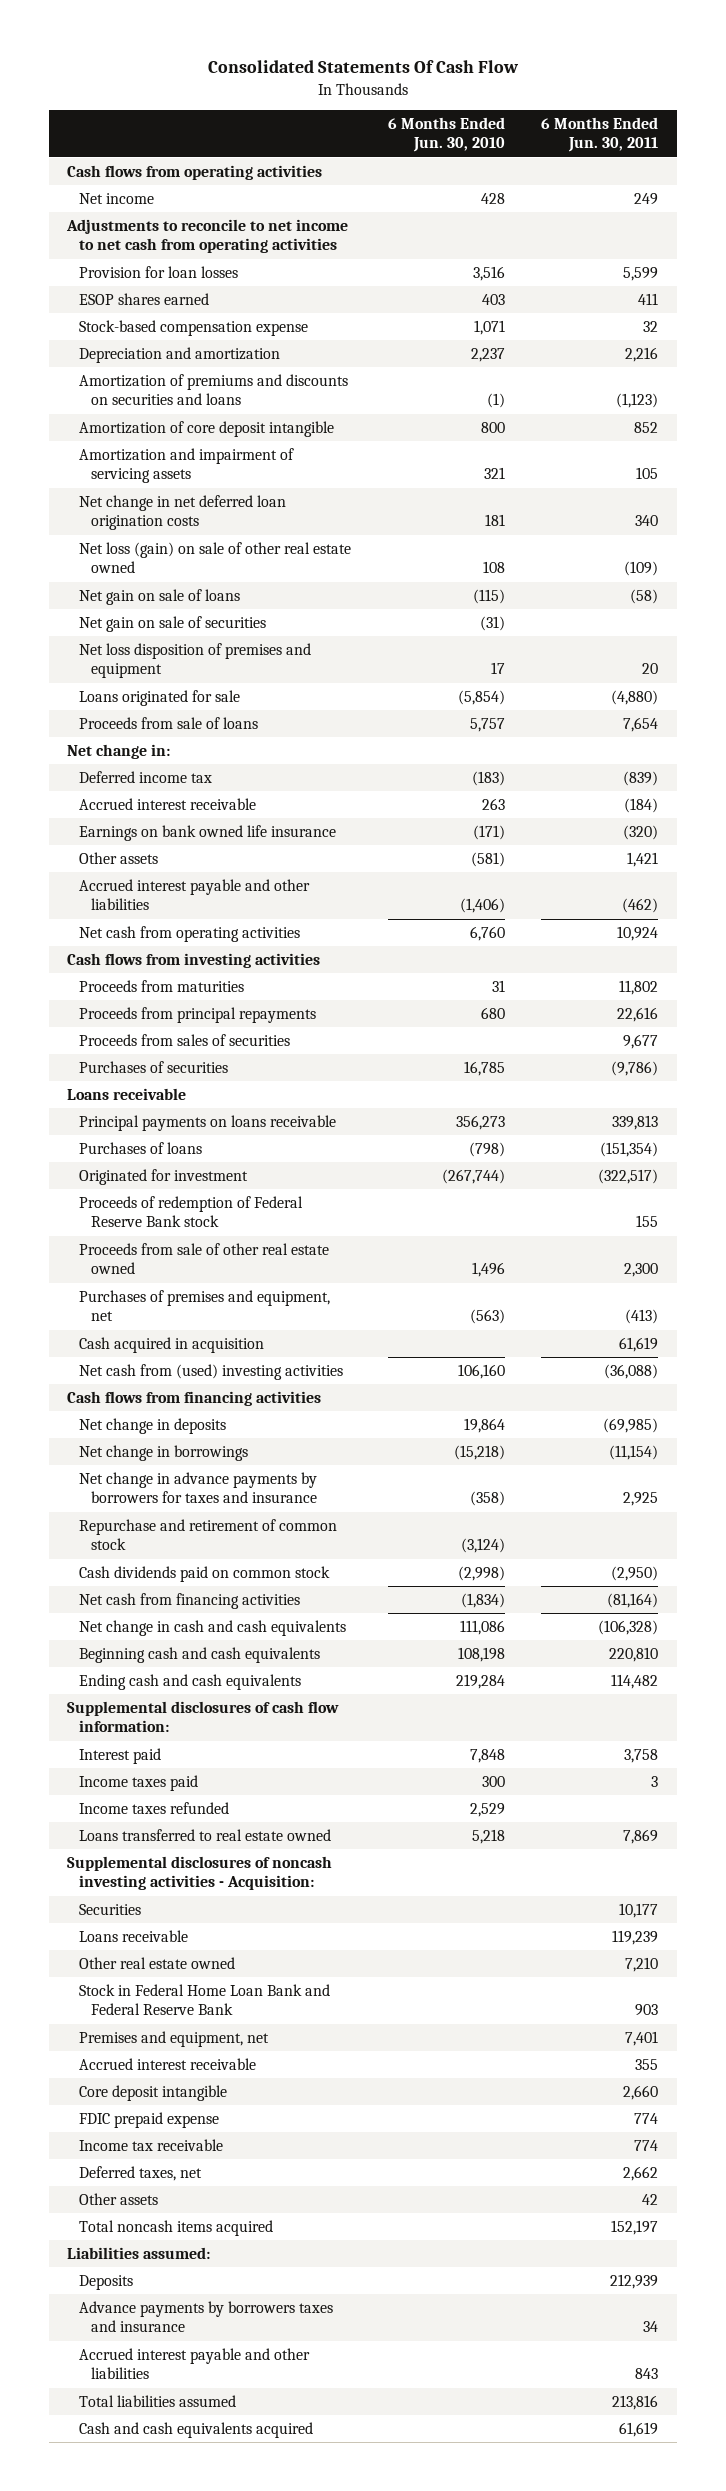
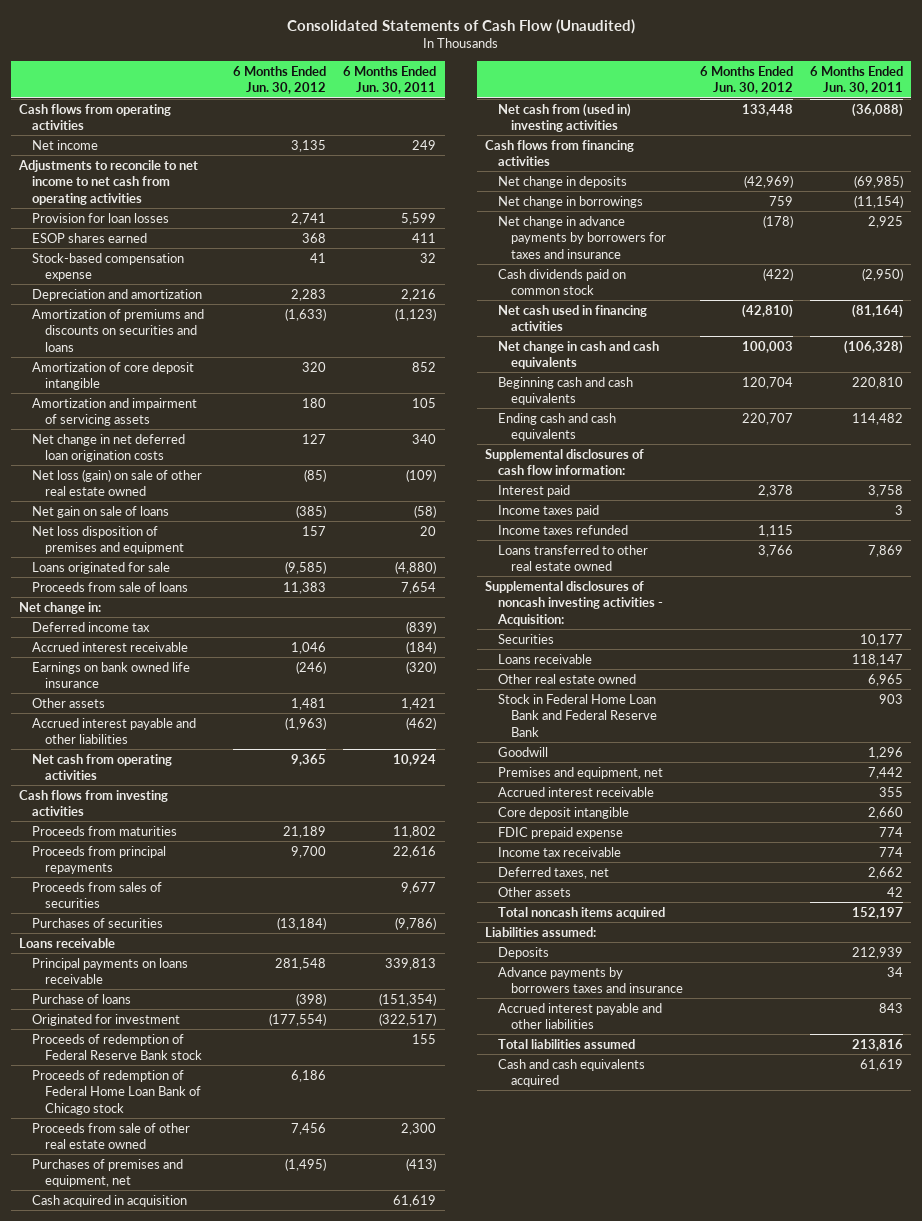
[207,60,519,74] Consolidated Statements Of Cash Flow -> [286,18,635,34] Consolidated Statements of Cash Flow (Unaudited)
[387,117,505,153] 6 Months Ended Jun. 30, 2010 -> none
none -> [233,65,327,95] 6 Months Ended Jun. 30, 2012
[79,616,267,633] Net gain on sale of securities -> none
[79,1142,203,1155] Purchases of loans -> [31,993,131,1004] Purchase of loans
none -> [31,1069,201,1115] Proceeds of redemption of Federal Home Loan Bank of Chicago stock
[79,1364,344,1381] Net cash from (used) investing activities -> [498,102,632,133] Net cash from (used in) investing activities
[79,1519,338,1551] Repurchase and retirement of common stock -> none
[79,1593,301,1610] Net cash from financing activities -> [498,304,648,332] Net cash used in financing activities
[79,1829,332,1842] Loans transferred to real estate owned -> [498,544,649,572] Loans transferred to other real estate owned
[612,1930,659,1946] 119,239 -> [851,653,903,666] 118,147
[625,1957,659,1973] 7,210 -> [867,673,903,686] 6,965
none -> [498,746,549,757] Goodwill
[625,2031,659,2047] 7,401 -> [867,766,903,779] 7,442

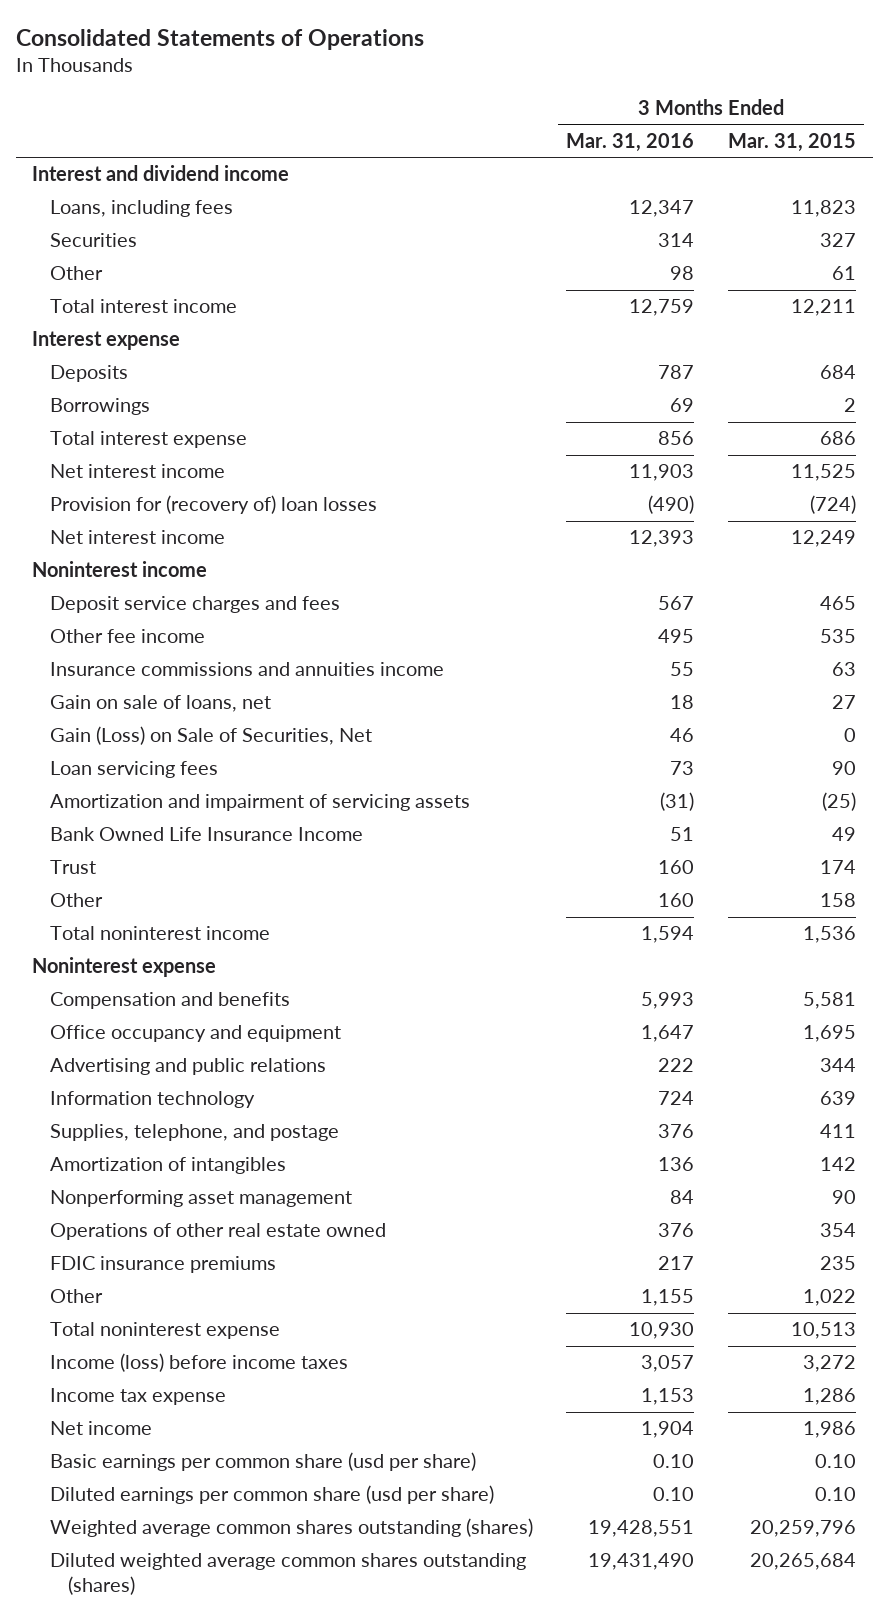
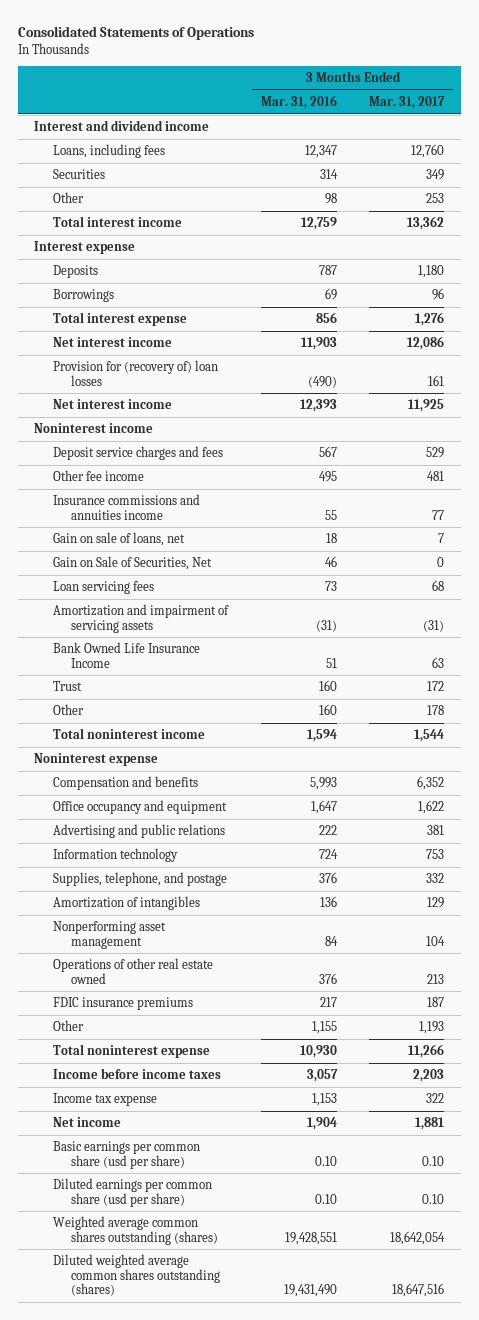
[727,132,856,152] Mar. 31, 2015 -> none
none -> [369,96,446,110] Mar. 31, 2017
[50,726,373,746] Gain (Loss) on Sale of Securities, Net -> [52,556,212,571] Gain on Sale of Securities, Net
[50,1353,349,1373] Income (loss) before income taxes -> [52,1068,221,1080] Income before income taxes

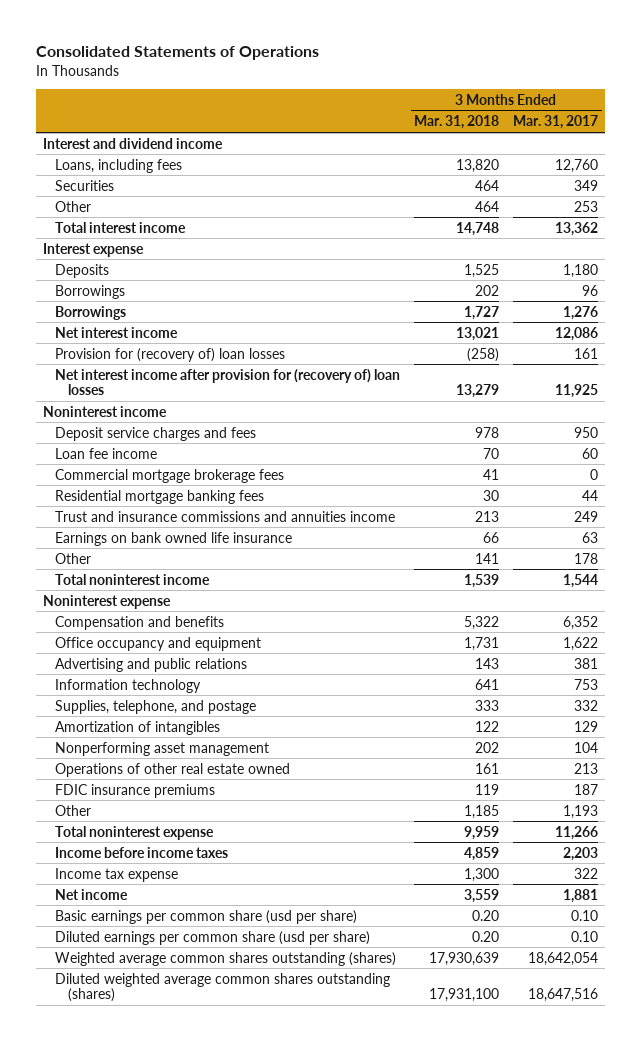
[260,95,337,110] Mar. 31, 2016 -> none
none -> [414,115,500,130] Mar. 31, 2018
[52,312,187,327] Total interest expense -> [55,305,127,320] Borrowings
[52,399,172,410] Net interest income -> [55,368,401,396] Net interest income after provision for (recovery of) loan losses
[52,532,185,547] Gain on sale of loans, net -> none
[52,556,212,571] Gain on Sale of Securities, Net -> none
[52,581,154,595] Loan servicing fees -> none
[52,604,229,633] Amortization and impairment of servicing assets -> none
[52,681,82,692] Trust -> none
[426,447,445,459] 529 -> [574,426,599,438] 950
[52,470,144,482] Other fee income -> [55,447,158,459] Loan fee income
[427,471,445,482] 481 -> [582,447,599,459] 60
none -> [55,468,285,483] Commercial mortgage brokerage fees
none -> [55,489,265,504] Residential mortgage banking fees
[52,494,200,520] Insurance commissions and annuities income -> [55,510,396,522] Trust and insurance commissions and annuities income
[432,509,445,520] 77 -> [574,510,599,522] 249
[52,642,200,668] Bank Owned Life Insurance Income -> [55,531,293,546] Earnings on bank owned life insurance

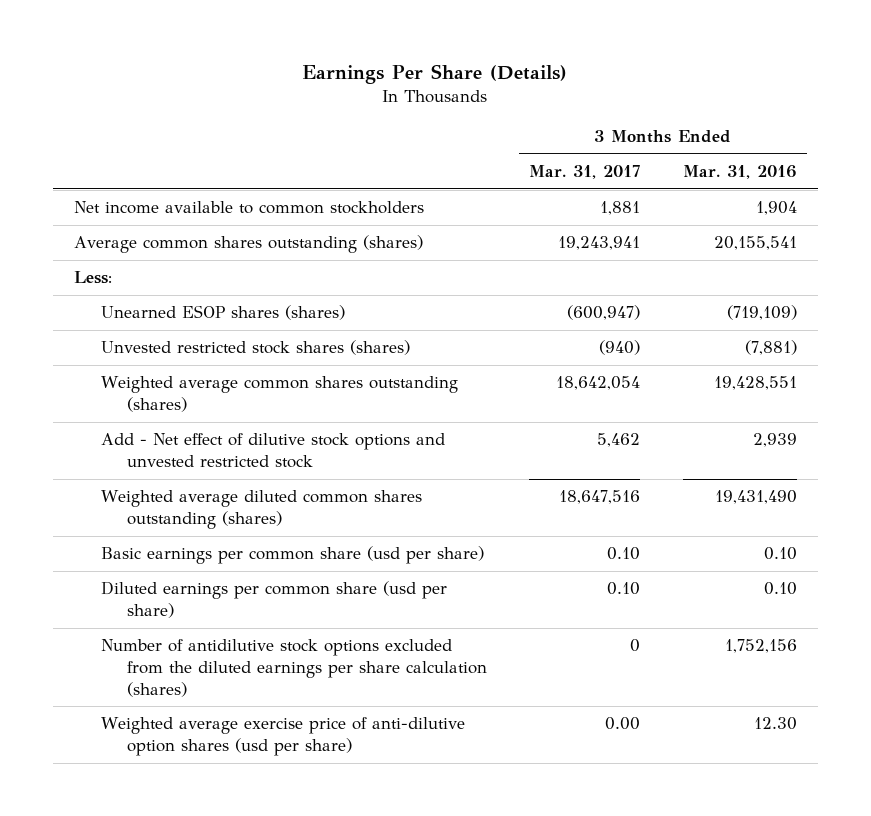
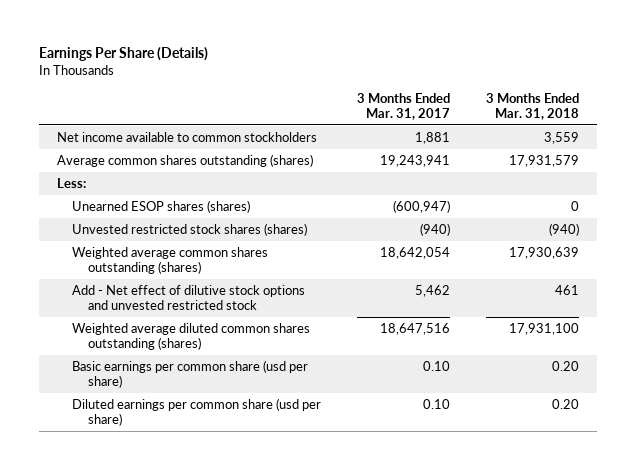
[682,165,797,180] Mar. 31, 2016 -> none
none -> [485,93,579,120] 3 Months Ended Mar. 31, 2018
[100,639,488,697] Number of antidilutive stock options excluded from the diluted earnings per share calculation (shares) -> none
[100,717,465,756] Weighted average exercise price of anti-dilutive option shares (usd per share) -> none

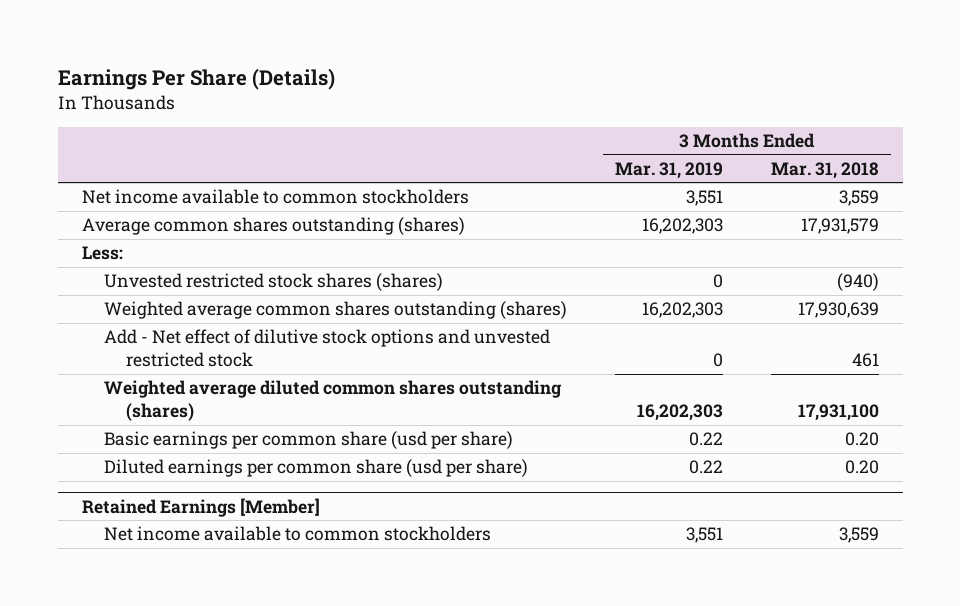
[357,93,451,120] 3 Months Ended Mar. 31, 2017 -> none
none -> [614,161,723,179] Mar. 31, 2019
[72,200,251,214] Unearned ESOP shares (shares) -> none
none -> [81,497,320,517] Retained Earnings [Member]
none -> [103,526,491,542] Net income available to common stockholders

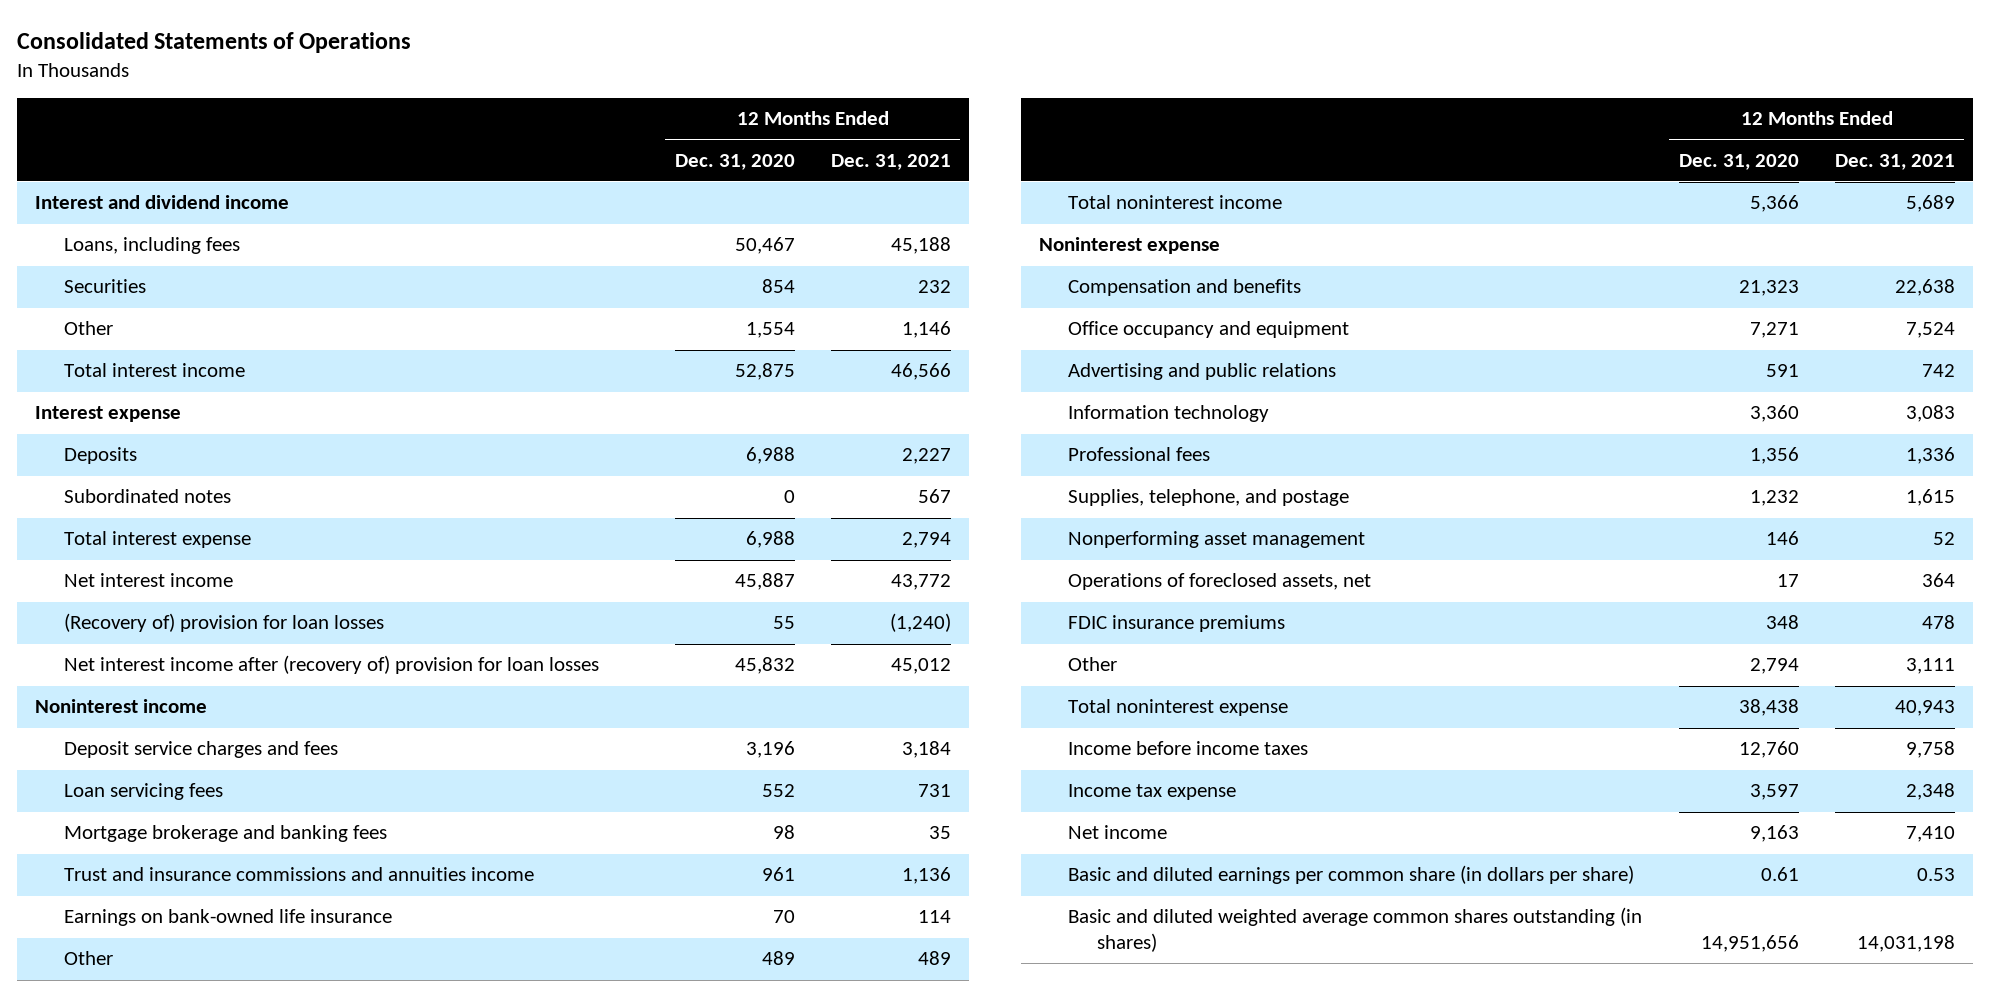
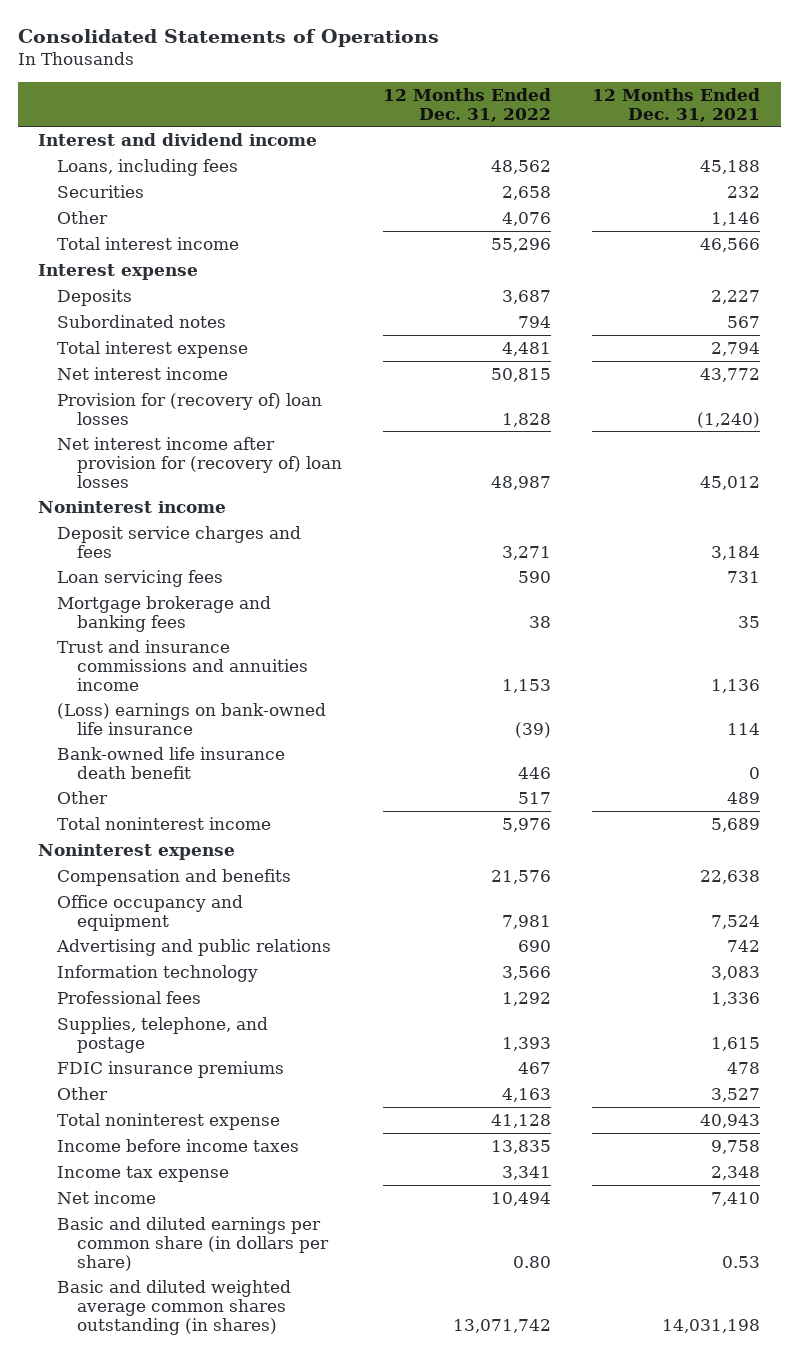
[674,153,795,170] Dec. 31, 2020 -> none
none -> [382,87,551,122] 12 Months Ended Dec. 31, 2022
[64,613,385,633] (Recovery of) provision for loan losses -> [57,392,323,425] Provision for (recovery of) loan losses
[64,655,600,675] Net interest income after (recovery of) provision for loan losses -> [57,436,342,488] Net interest income after provision for (recovery of) loan losses
[64,909,393,927] Earnings on bank-owned life insurance -> [57,702,327,735] (Loss) earnings on bank-owned life insurance
none -> [57,746,286,779] Bank-owned life insurance death benefit
[1068,531,1366,549] Nonperforming asset management -> none
[1068,573,1372,591] Operations of foreclosed assets, net -> none
[1905,658,1955,675] 3,111 -> [710,1087,760,1102] 3,527

